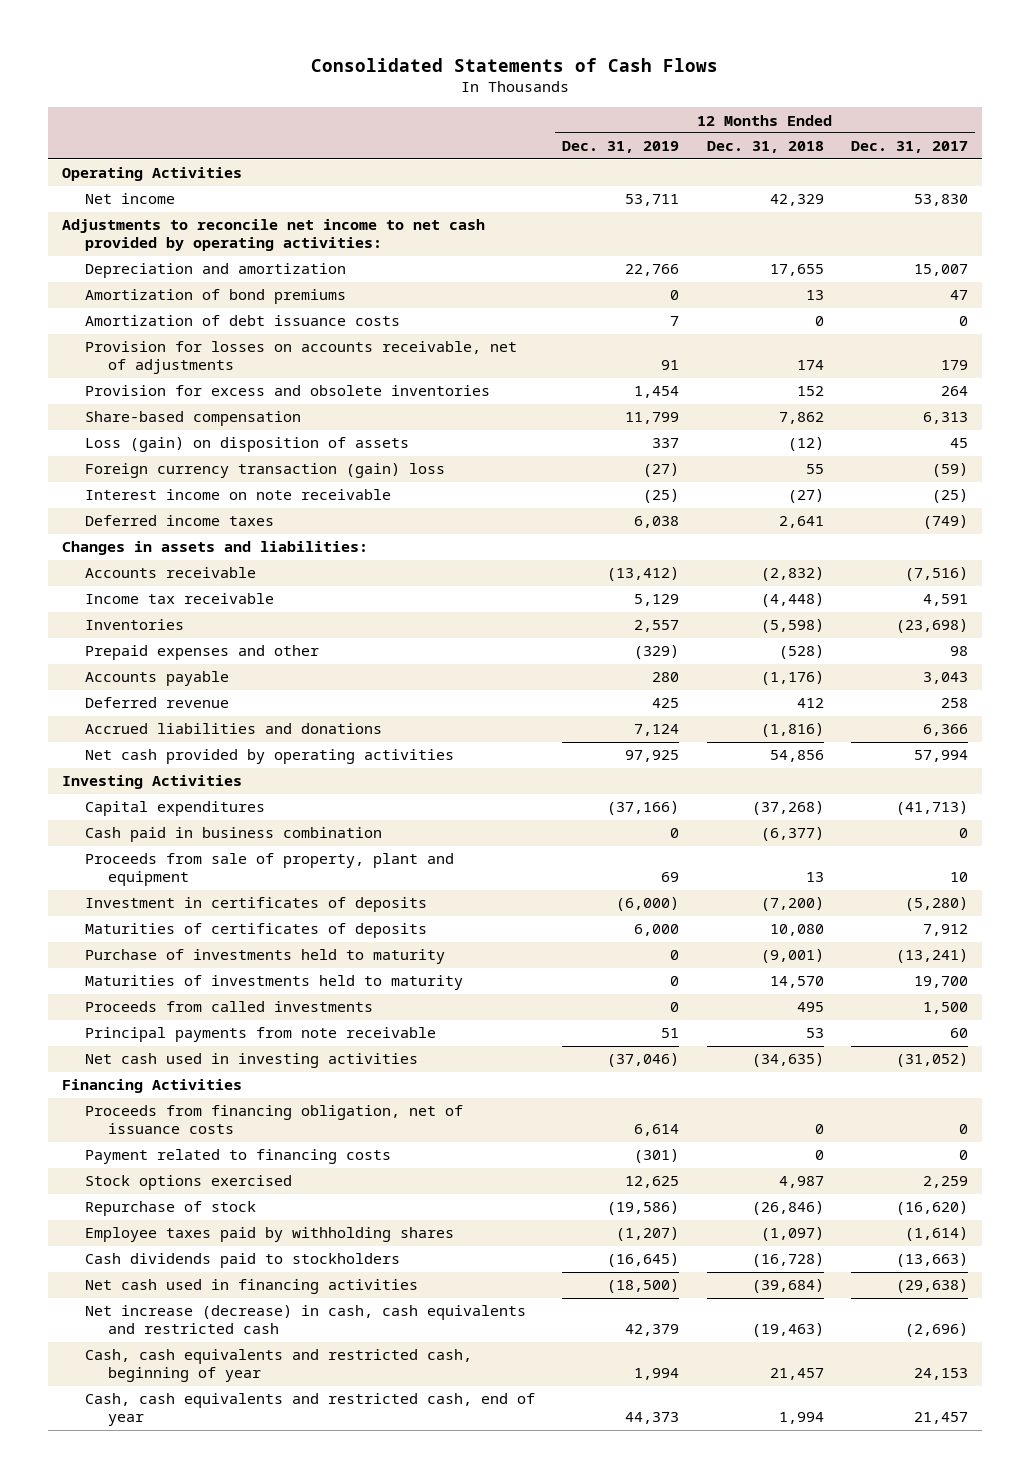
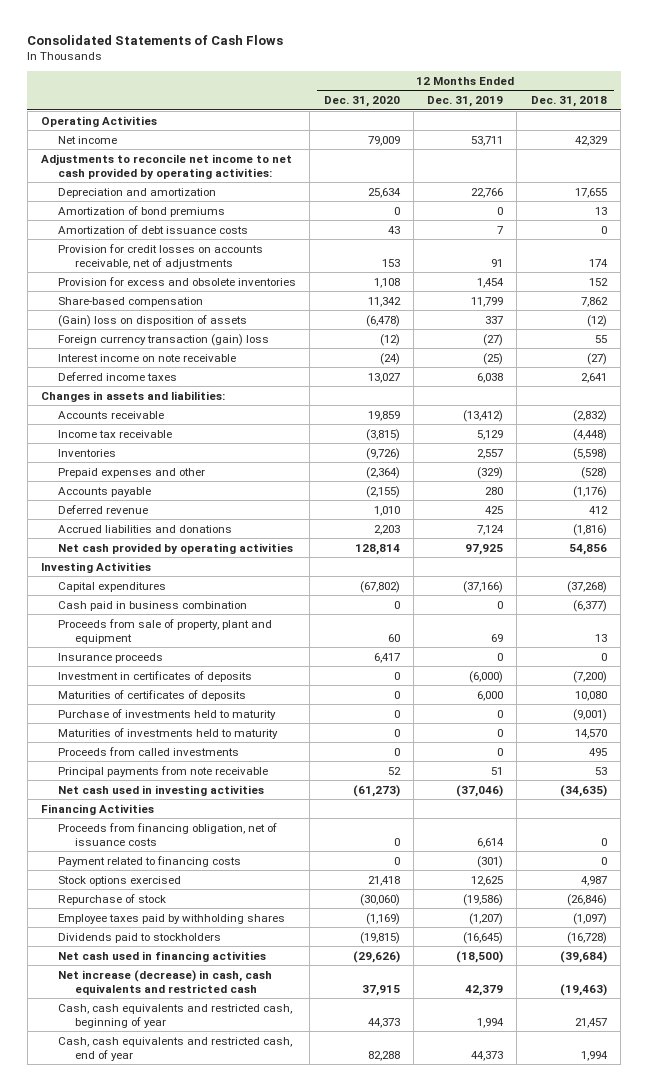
[851,141,969,154] Dec. 31, 2017 -> none
none -> [323,96,400,108] Dec. 31, 2020
[84,341,517,375] Provision for losses on accounts receivable, net of adjustments -> [58,243,264,269] Provision for credit losses on accounts receivable, net of adjustments
[84,437,409,453] Loss (gain) on disposition of assets -> [58,314,248,327] (Gain) loss on disposition of assets
none -> [58,652,164,663] Insurance proceeds
[84,1253,400,1269] Cash dividends paid to stockholders -> [58,932,222,943] Dividends paid to stockholders

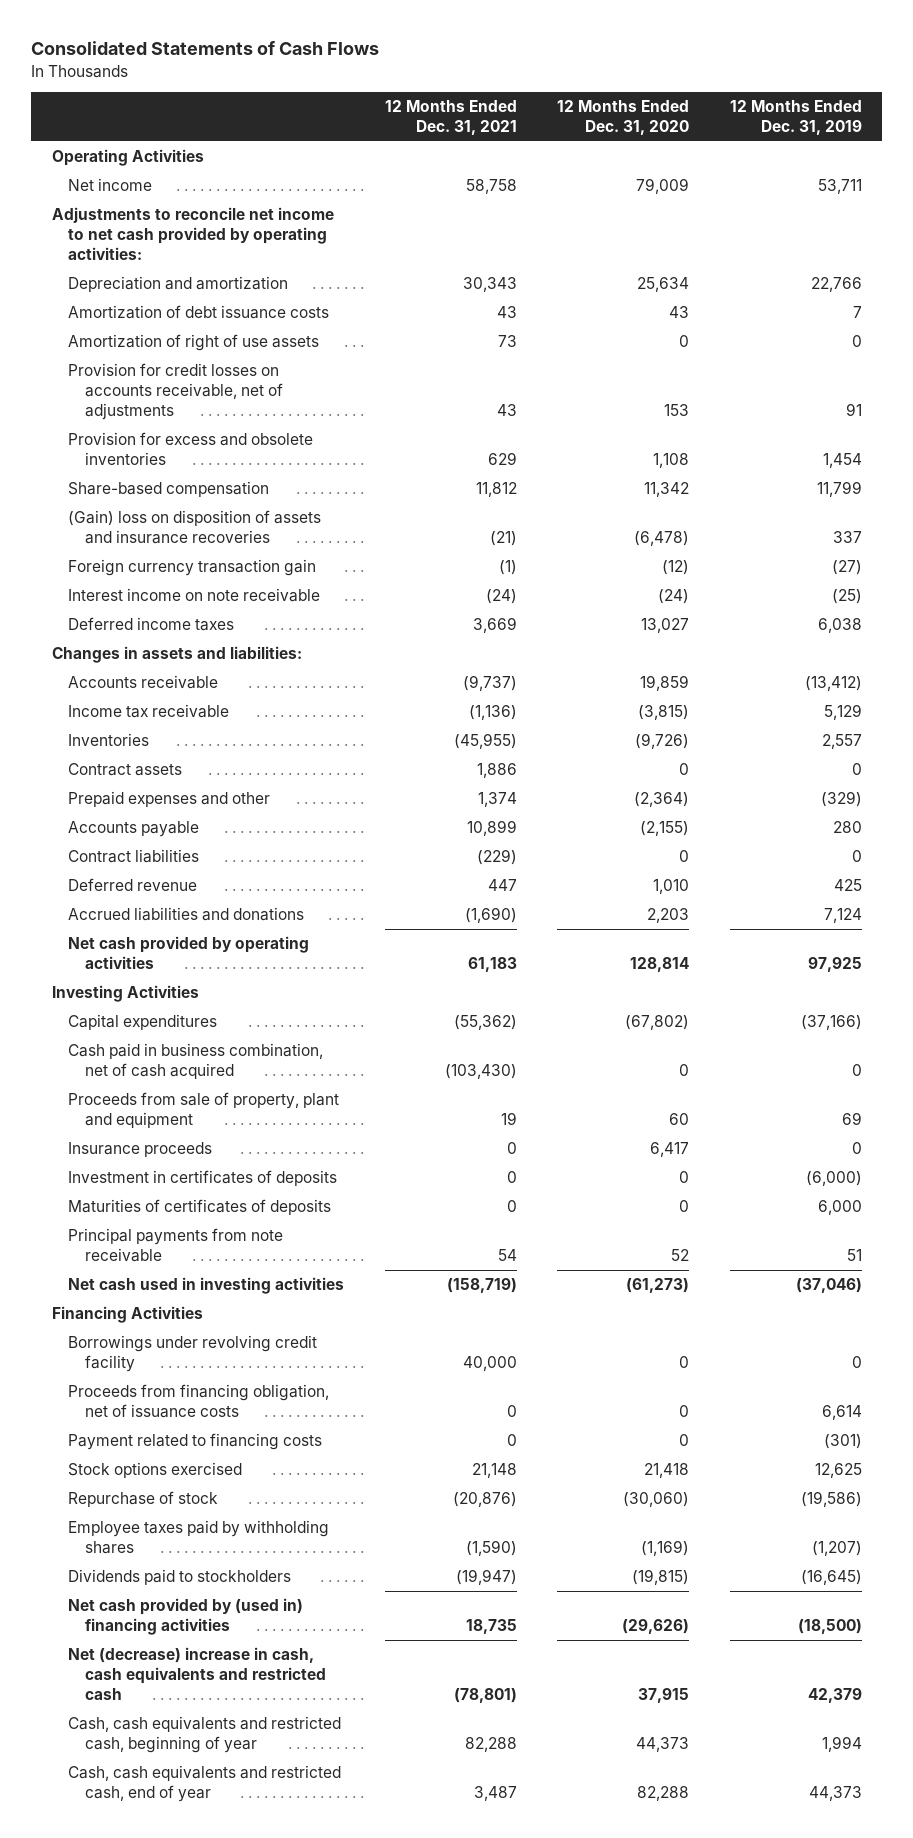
[530,96,607,108] Dec. 31, 2018 -> none
none -> [384,100,517,136] 12 Months Ended Dec. 31, 2021
[58,205,226,217] Amortization of bond premiums -> none
none -> [68,333,320,351] Amortization of right of use assets
[58,314,248,327] (Gain) loss on disposition of assets -> [68,509,322,545] (Gain) loss on disposition of assets and insurance recoveries
[58,333,270,346] Foreign currency transaction (gain) loss -> [68,558,317,576] Foreign currency transaction gain
none -> [68,762,183,776] Contract assets
none -> [68,848,200,863] Contract liabilities
[58,600,248,611] Cash paid in business combination -> [68,1042,324,1080] Cash paid in business combination, net of cash acquired
[58,708,277,720] Purchase of investments held to maturity -> none
[58,727,279,739] Maturities of investments held to maturity -> none
[58,746,240,756] Proceeds from called investments -> none
none -> [68,1334,318,1373] Borrowings under revolving credit facility
[58,950,267,962] Net cash used in financing activities -> [68,1597,304,1636] Net cash provided by (used in) financing activities
[58,969,273,995] Net increase (decrease) in cash, cash equivalents and restricted cash -> [68,1646,326,1701] Net (decrease) increase in cash, cash equivalents and restricted cash

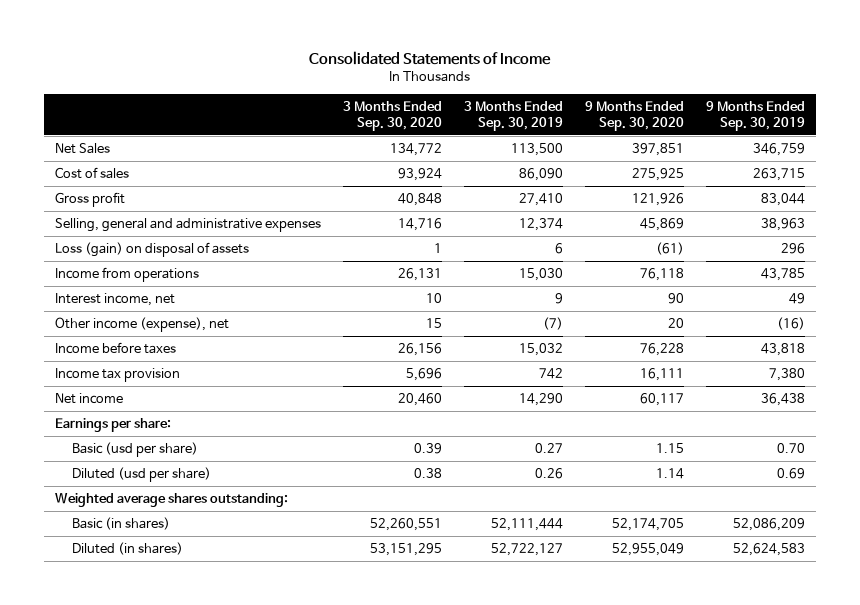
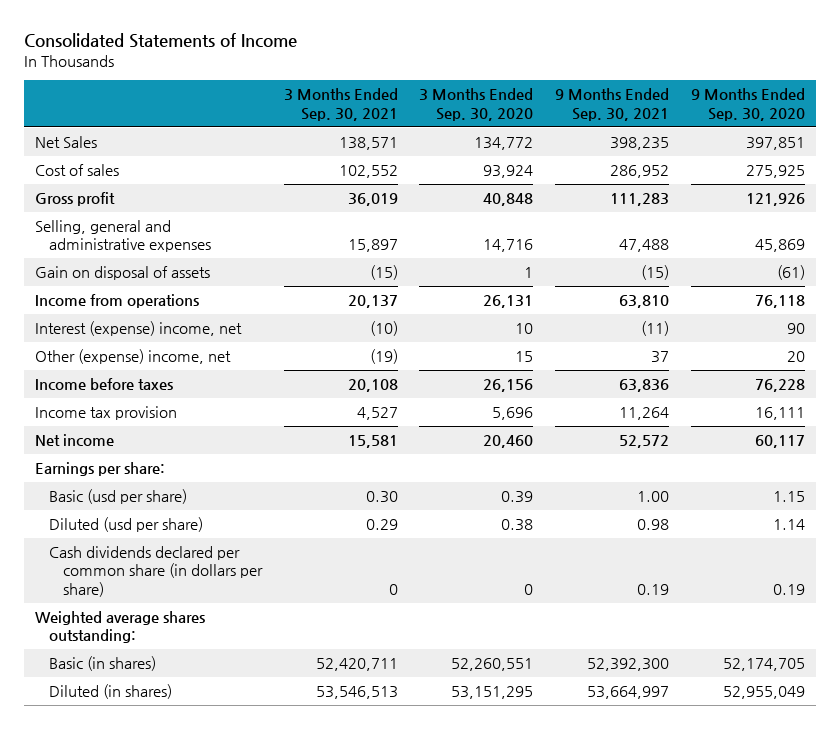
[464,101,564,131] 3 Months Ended Sep. 30, 2019 -> none
[706,101,806,131] 9 Months Ended Sep. 30, 2019 -> none
none -> [283,88,398,121] 3 Months Ended Sep. 30, 2021
none -> [554,88,669,121] 9 Months Ended Sep. 30, 2021
[54,242,249,258] Loss (gain) on disposal of assets -> [34,266,210,281] Gain on disposal of assets
[54,293,175,307] Interest income, net -> [34,321,242,337] Interest (expense) income, net
[54,317,229,333] Other income (expense), net -> [34,349,231,365] Other (expense) income, net
none -> [48,546,263,597] Cash dividends declared per common share (in dollars per share)

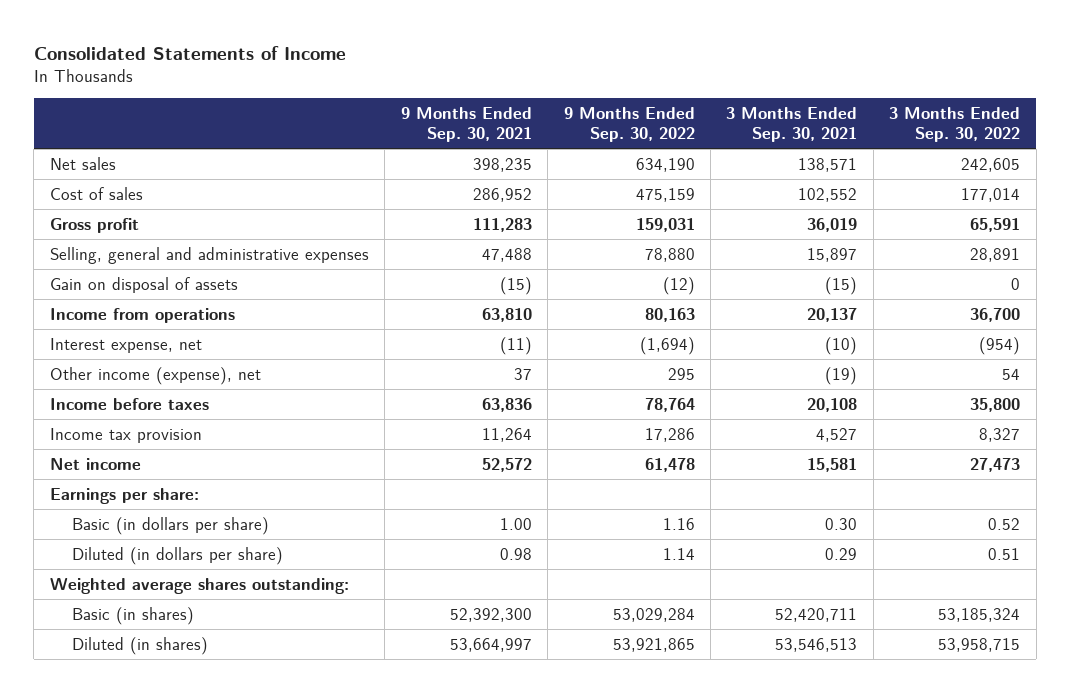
[419,88,534,121] 3 Months Ended Sep. 30, 2020 -> none
[690,88,805,121] 9 Months Ended Sep. 30, 2020 -> none
none -> [563,107,695,143] 9 Months Ended Sep. 30, 2022
none -> [889,107,1021,143] 3 Months Ended Sep. 30, 2022
[34,136,97,149] Net Sales -> [49,156,116,170] Net sales
[34,321,242,337] Interest (expense) income, net -> [49,337,202,353] Interest expense, net
[34,349,231,365] Other (expense) income, net -> [49,366,261,385] Other income (expense), net
[48,546,263,597] Cash dividends declared per common share (in dollars per share) -> none
[48,489,187,505] Basic (usd per share) -> [71,516,269,535] Basic (in dollars per share)
[48,517,203,533] Diluted (usd per share) -> [71,546,283,565] Diluted (in dollars per share)

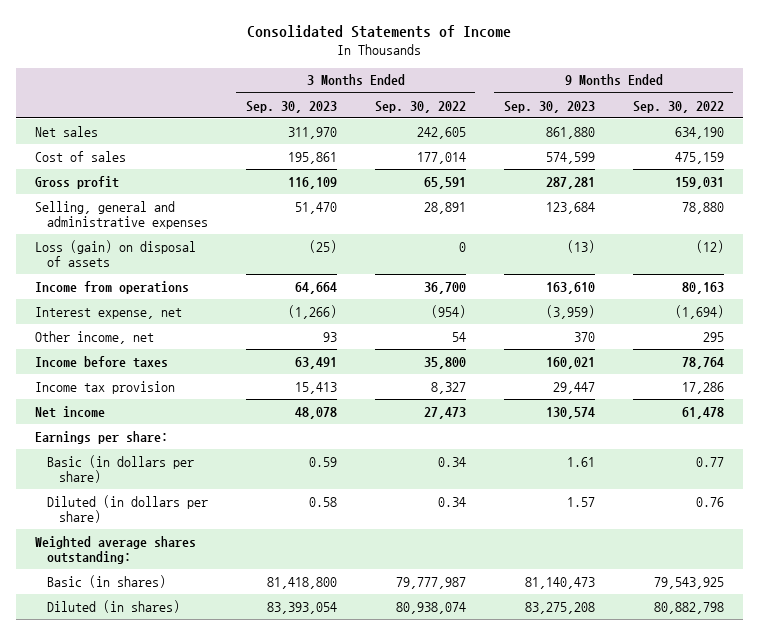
[400,107,532,143] 9 Months Ended Sep. 30, 2021 -> none
[726,107,858,143] 3 Months Ended Sep. 30, 2021 -> none
none -> [245,100,337,113] Sep. 30, 2023
none -> [503,100,595,113] Sep. 30, 2023
[49,276,238,293] Gain on disposal of assets -> [34,239,196,268] Loss (gain) on disposal of assets
[49,366,261,385] Other income (expense), net -> [34,330,154,344] Other income, net
[662,517,695,530] 1.16 -> [695,456,724,467] 0.77
[988,517,1021,530] 0.52 -> [437,456,466,467] 0.34
[662,547,695,560] 1.14 -> [695,496,724,507] 0.76
[988,547,1021,560] 0.51 -> [437,496,466,507] 0.34
[612,607,695,622] 53,029,284 -> [653,576,724,589] 79,543,925
[938,607,1021,622] 53,185,324 -> [395,576,466,589] 79,777,987
[612,637,695,652] 53,921,865 -> [653,601,724,614] 80,882,798
[938,637,1021,652] 53,958,715 -> [395,601,466,614] 80,938,074

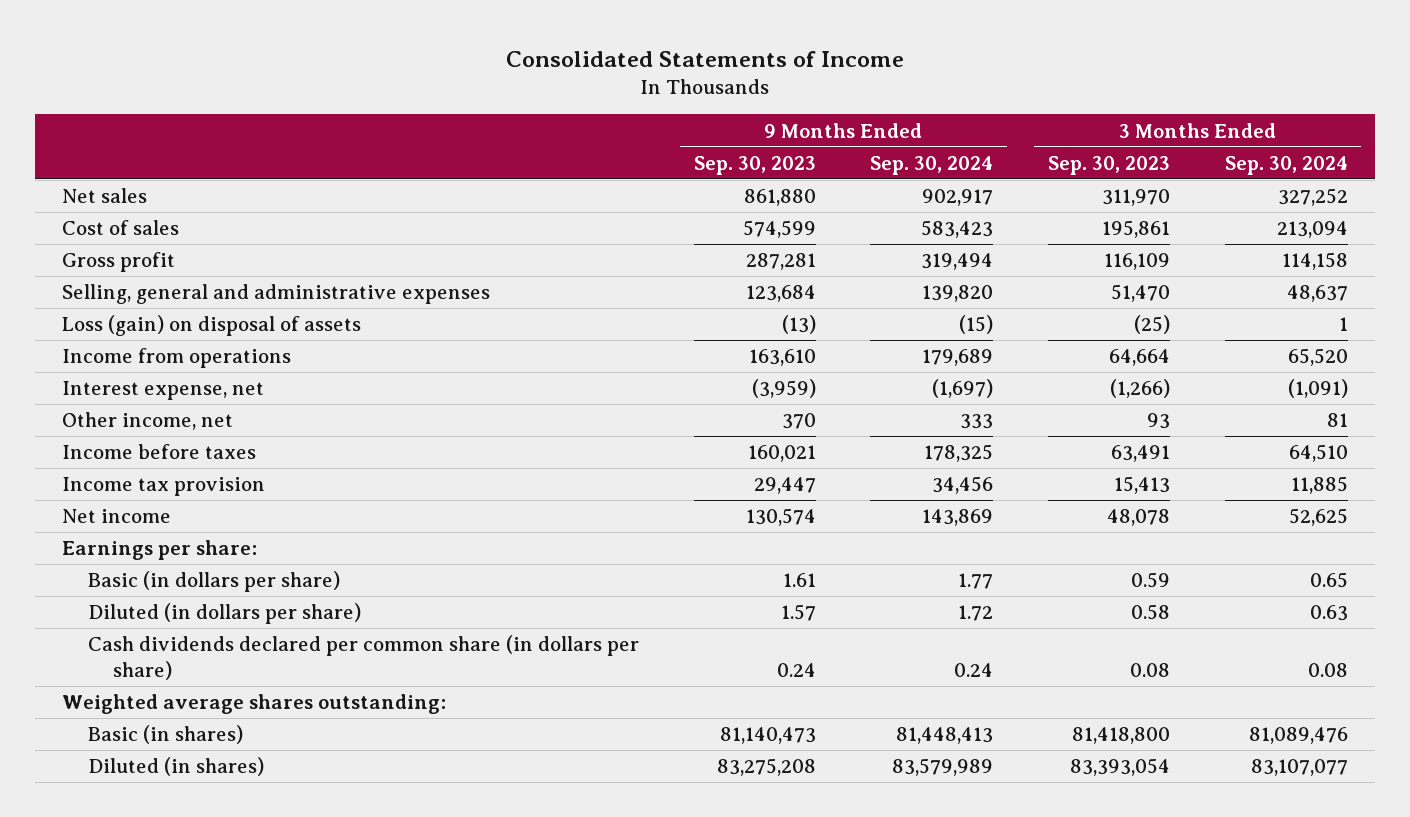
[374,100,466,113] Sep. 30, 2022 -> none
[632,100,724,113] Sep. 30, 2022 -> none
none -> [870,155,994,175] Sep. 30, 2024
none -> [1224,155,1348,175] Sep. 30, 2024
none -> [87,635,639,681] Cash dividends declared per common share (in dollars per share)

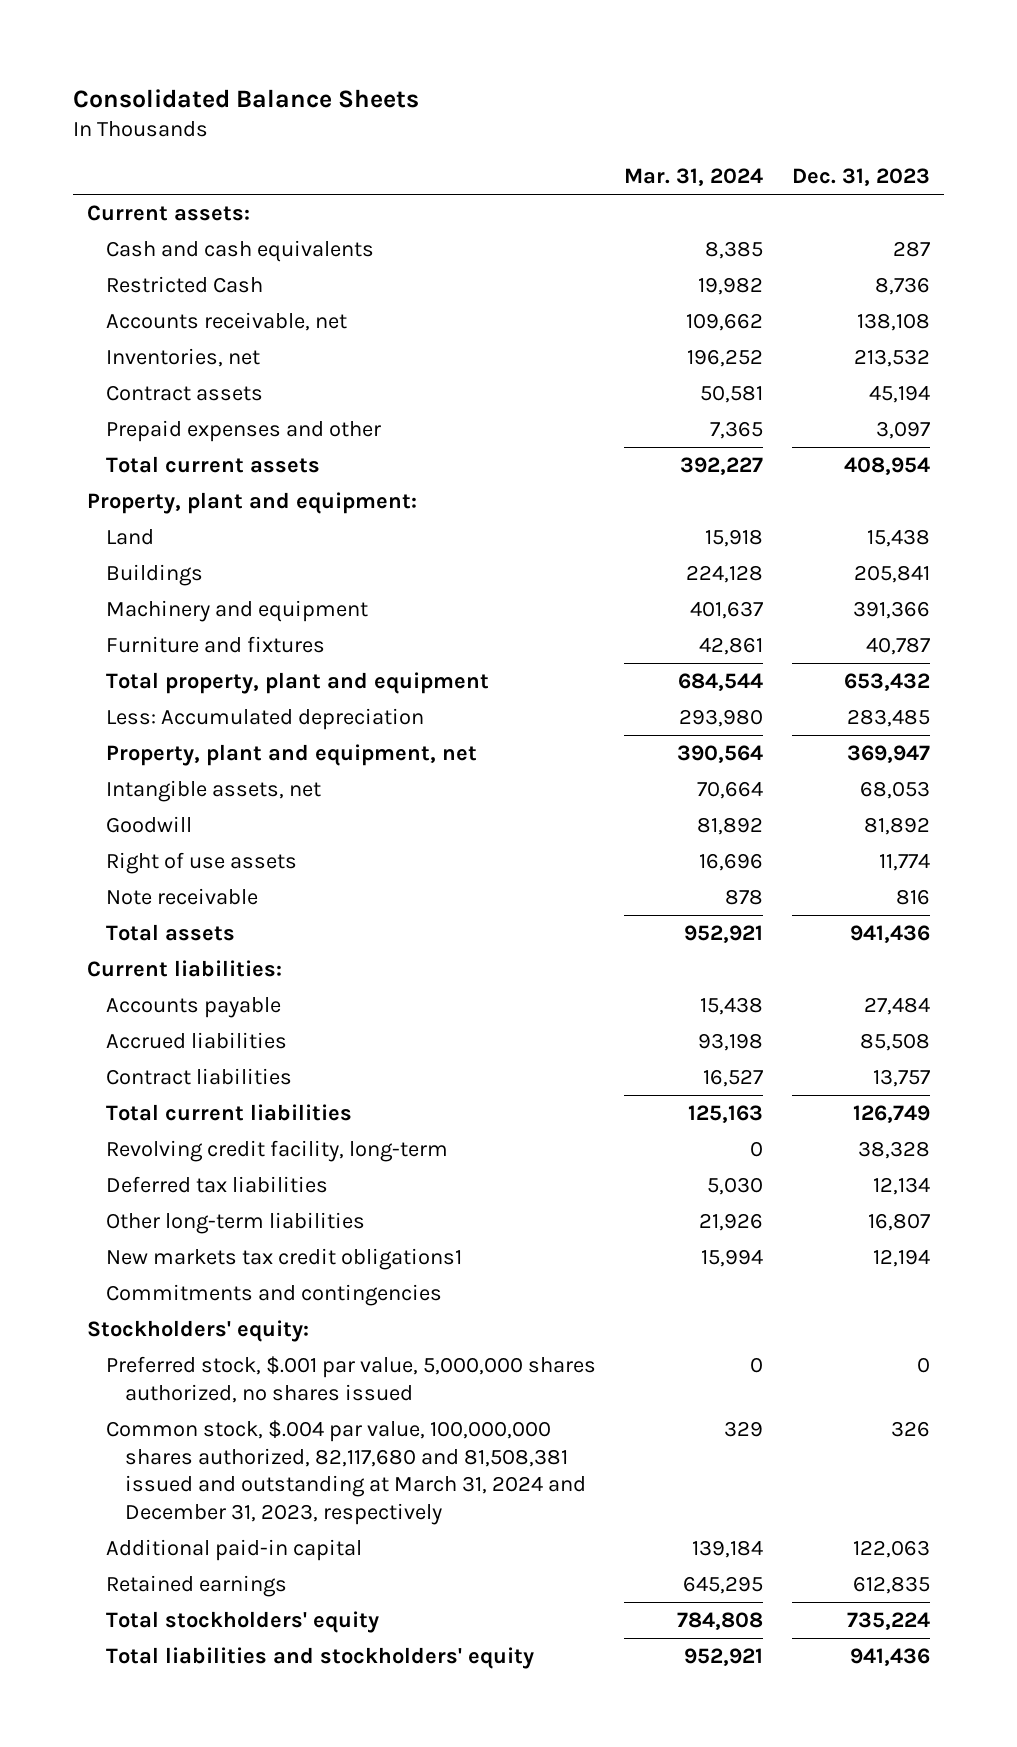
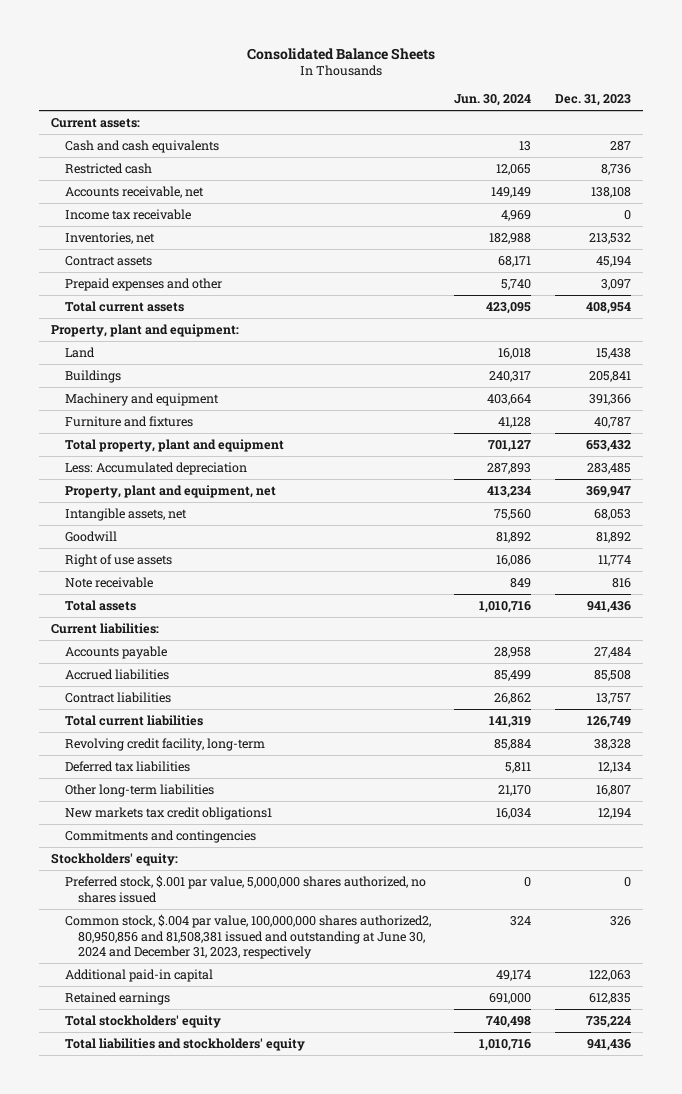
[624,168,764,187] Mar. 31, 2024 -> none
none -> [454,94,532,107] Jun. 30, 2024
[106,275,264,293] Restricted Cash -> [64,162,152,174] Restricted cash
none -> [64,208,191,220] Income tax receivable
[106,1419,586,1525] Common stock, $.004 par value, 100,000,000 shares authorized, 82,117,680 and 81,508,381 issued and outstanding at March 31, 2024 and December 31, 2023, respectively -> [64,913,431,960] Common stock, $.004 par value, 100,000,000 shares authorized2, 80,950,856 and 81,508,381 issued and outstanding at June 30, 2024 and December 31, 2023, respectively

